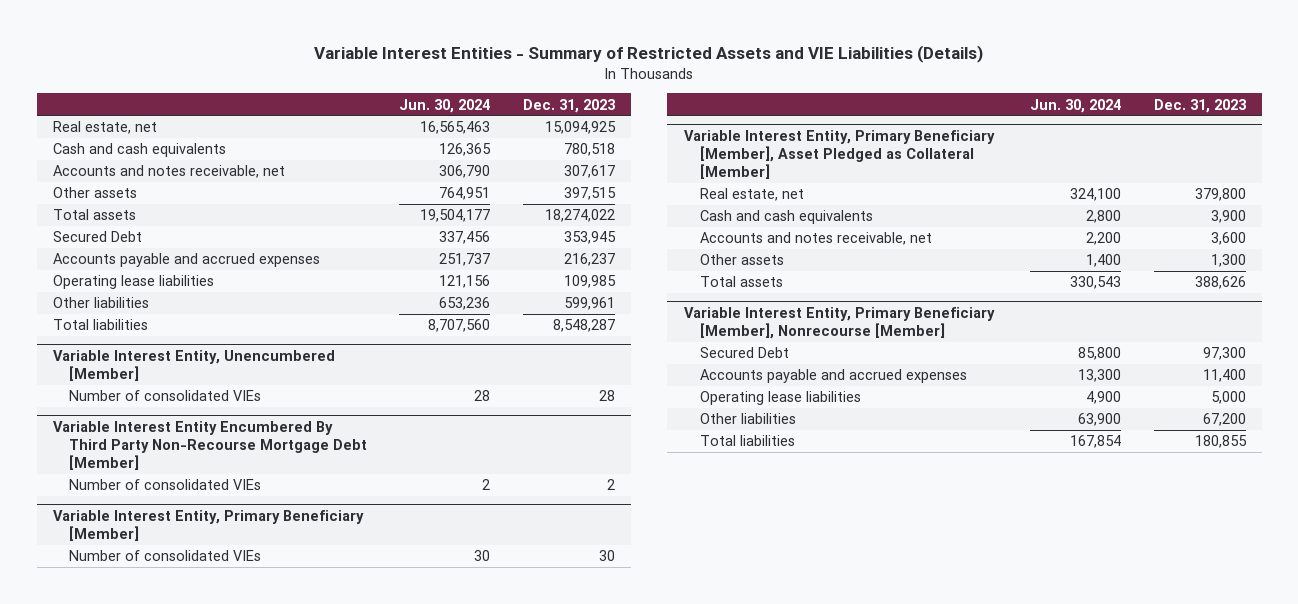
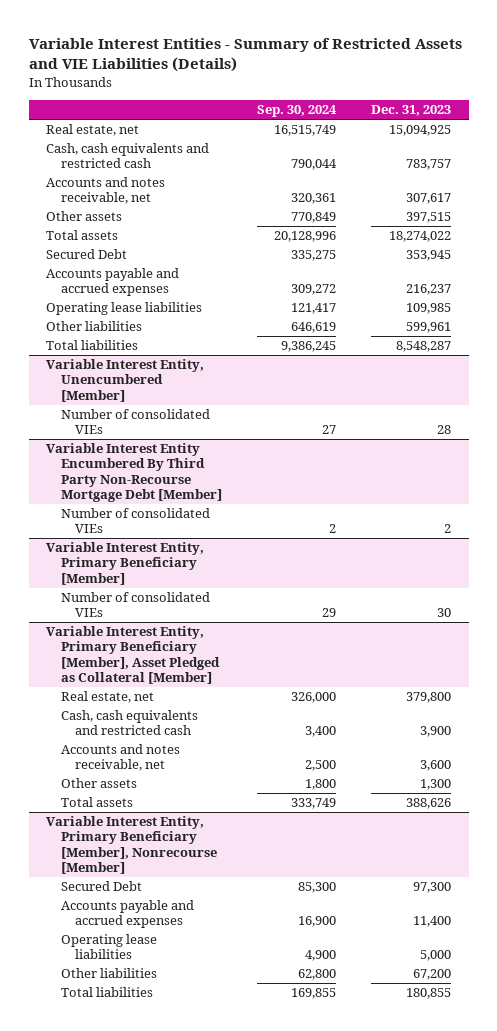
[399,98,491,113] Jun. 30, 2024 -> none
none -> [256,105,337,118] Sep. 30, 2024
[52,143,226,158] Cash and cash equivalents -> [46,143,210,169] Cash, cash equivalents and restricted cash
[563,143,615,157] 780,518 -> [406,159,452,171] 783,757
[699,210,873,225] Cash and cash equivalents -> [60,710,198,736] Cash, cash equivalents and restricted cash

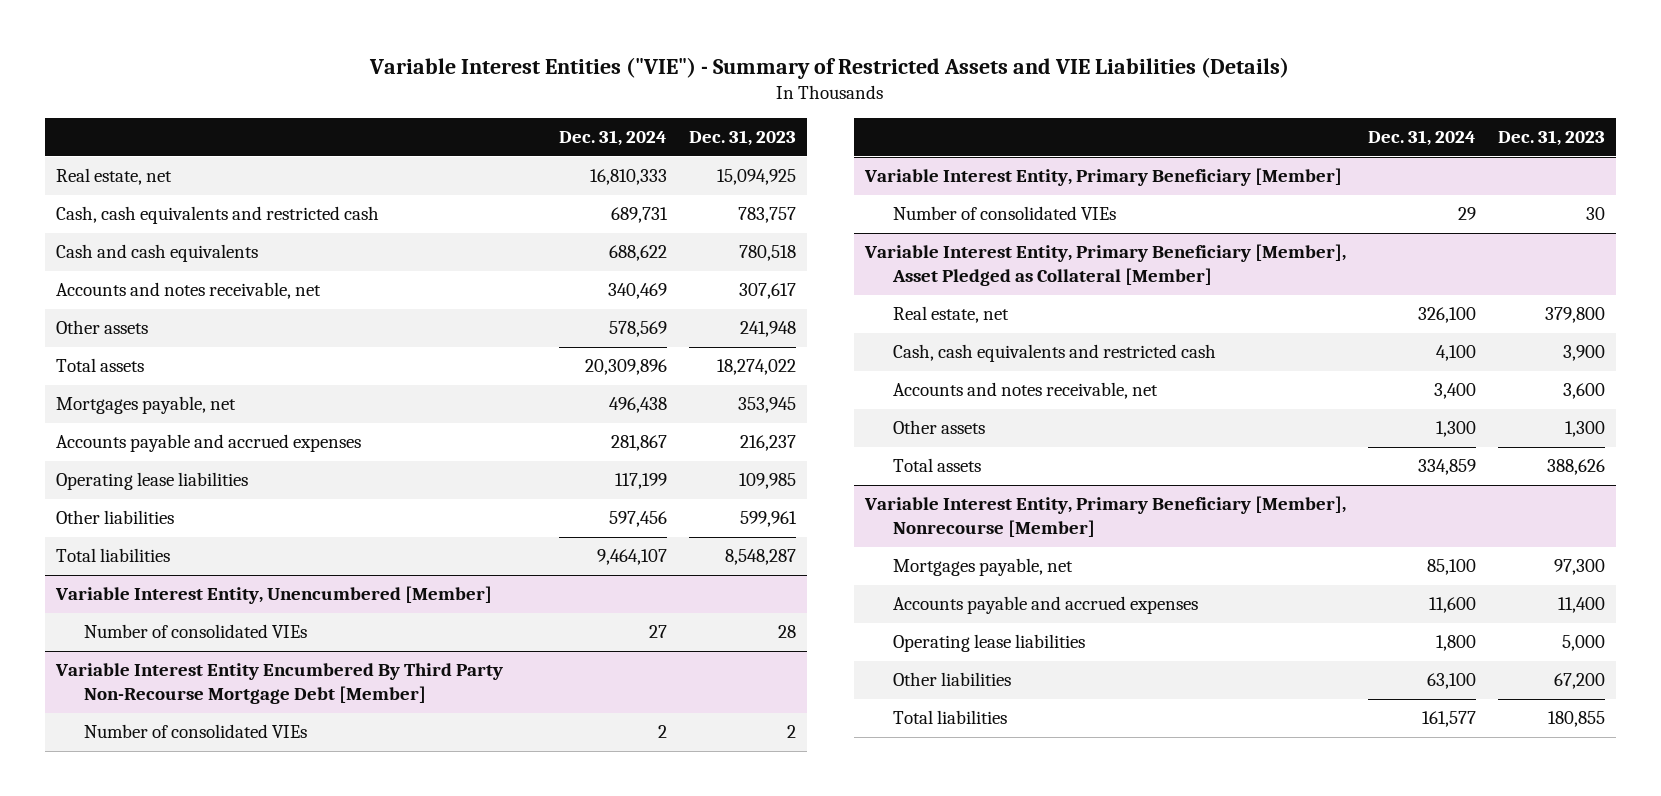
[28,37,462,73] Variable Interest Entities - Summary of Restricted Assets and VIE Liabilities (Details) -> [369,56,1290,79] Variable Interest Entities ("VIE") - Summary of Restricted Assets and VIE Liabilities (Details)
[256,105,337,118] Sep. 30, 2024 -> none
none -> [558,129,667,146] Dec. 31, 2024
none -> [55,244,258,263] Cash and cash equivalents
[406,212,452,224] 397,515 -> [739,321,796,338] 241,948
[46,249,128,260] Secured Debt -> [55,396,236,415] Mortgages payable, net
[60,881,142,892] Secured Debt -> [893,558,1074,577] Mortgages payable, net

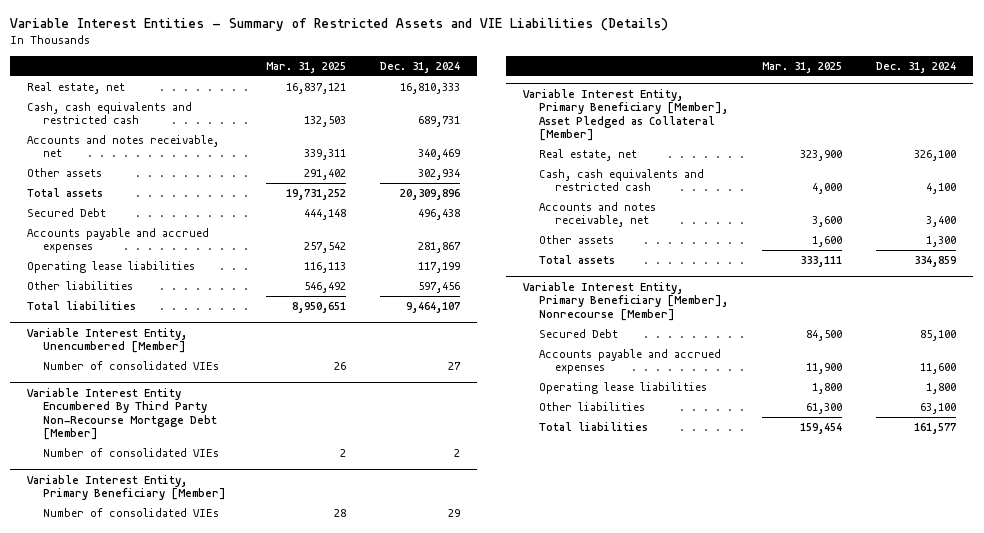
[369,56,1290,79] Variable Interest Entities ("VIE") - Summary of Restricted Assets and VIE Liabilities (Details) -> [10,18,669,32] Variable Interest Entities - Summary of Restricted Assets and VIE Liabilities (Details)
[688,129,796,146] Dec. 31, 2023 -> none
none -> [266,61,347,73] Mar. 31, 2025
[55,244,258,263] Cash and cash equivalents -> none
[608,321,667,338] 578,569 -> [418,168,461,180] 302,934
[55,396,236,415] Mortgages payable, net -> [27,207,107,217] Secured Debt
[893,558,1074,577] Mortgages payable, net -> [539,328,619,338] Secured Debt

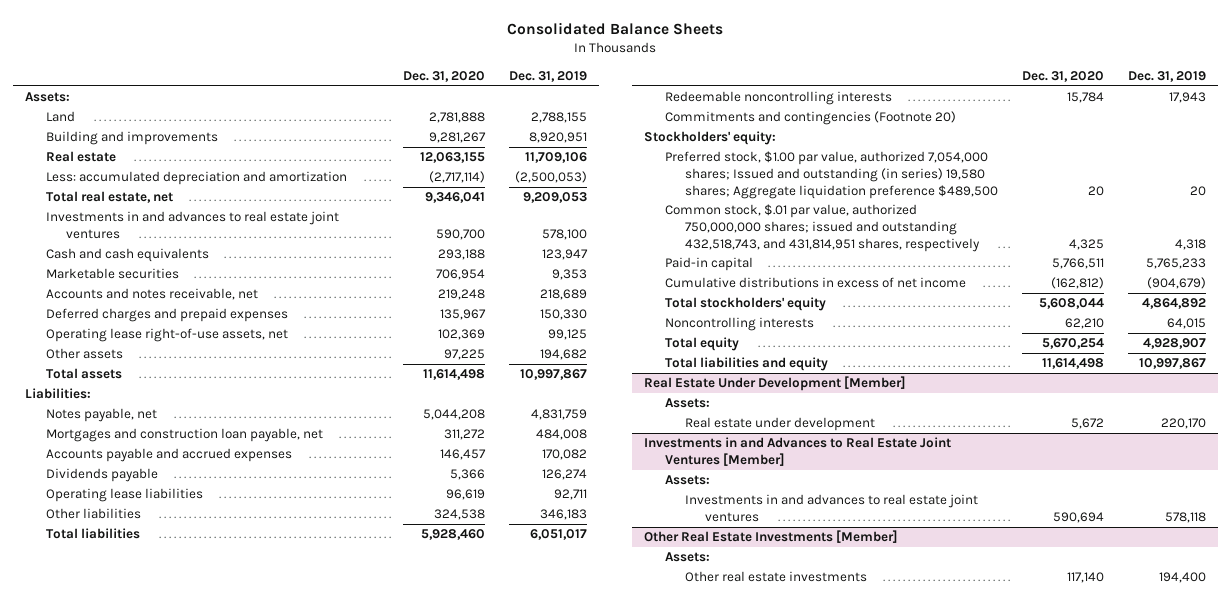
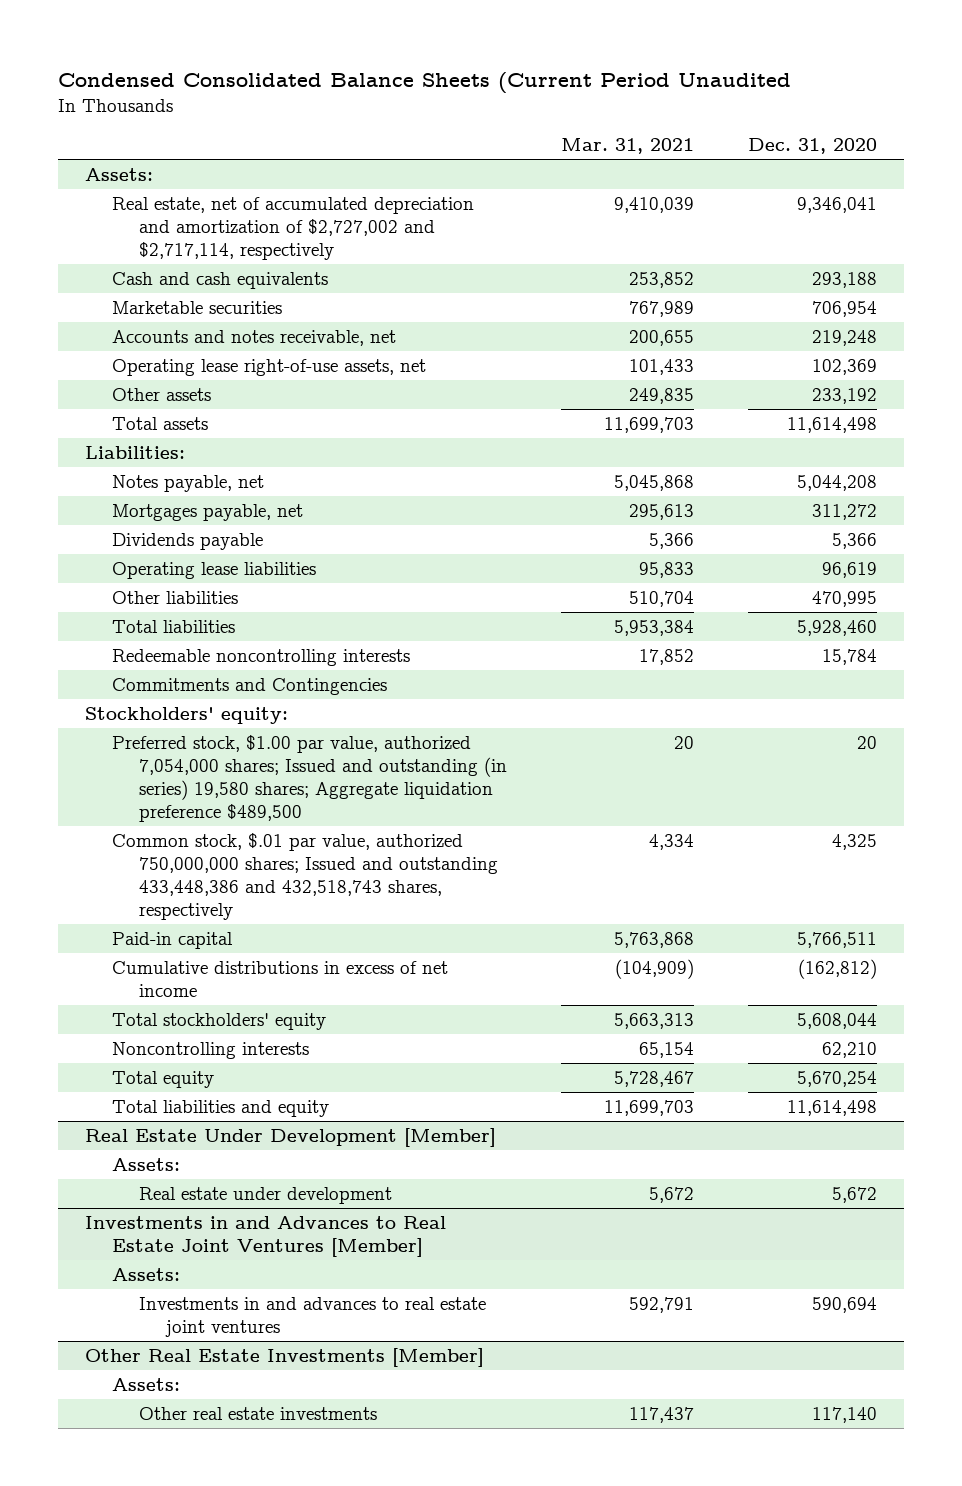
[507,22,724,36] Consolidated Balance Sheets -> [58,71,792,93] Condensed Consolidated Balance Sheets (Current Period Unaudited
[508,70,587,82] Dec. 31, 2019 -> none
none -> [560,137,694,154] Mar. 31, 2021
[45,111,75,123] Land -> none
[45,131,218,146] Building and improvements -> none
[45,151,116,163] Real estate -> none
[45,171,347,186] Less: accumulated depreciation and amortization -> none
[45,211,339,239] Investments in and advances to real estate joint ventures -> none
[45,191,173,204] Total real estate, net -> [112,196,475,260] Real estate, net of accumulated depreciation and amortization of $2,727,002 and $2,717,114, respectively
[45,308,288,323] Deferred charges and prepaid expenses -> none
[443,349,485,361] 97,225 -> [811,387,877,404] 233,192
[45,448,292,463] Accounts payable and accrued expenses -> none
[45,428,323,443] Mortgages and construction loan payable, net -> [112,503,304,521] Mortgages payable, net
[433,509,485,521] 324,538 -> [811,590,877,607] 470,995
[664,111,956,126] Commitments and contingencies (Footnote 20) -> [112,677,388,695] Commitments and Contingencies
[664,204,980,252] Common stock, $.01 par value, authorized 750,000,000 shares; issued and outstanding 432,518,743, and 431,814,951 shares, respectively -> [112,832,498,920] Common stock, $.01 par value, authorized 750,000,000 shares; Issued and outstanding 433,448,386 and 432,518,743 shares, respectively

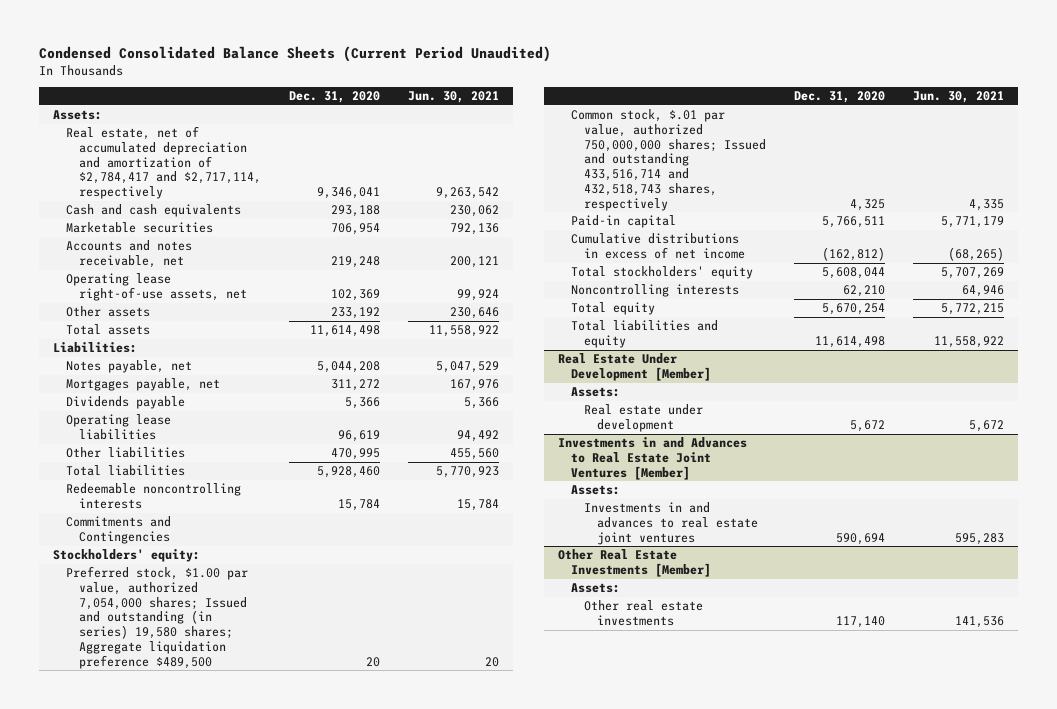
[58,71,792,93] Condensed Consolidated Balance Sheets (Current Period Unaudited -> [38,45,551,62] Condensed Consolidated Balance Sheets (Current Period Unaudited)
[560,137,694,154] Mar. 31, 2021 -> none
none -> [407,91,499,104] Jun. 30, 2021
[112,196,475,260] Real estate, net of accumulated depreciation and amortization of $2,727,002 and $2,717,114, respectively -> [65,126,261,200] Real estate, net of accumulated depreciation and amortization of $2,784,417 and $2,717,114, respectively
[112,832,498,920] Common stock, $.01 par value, authorized 750,000,000 shares; Issued and outstanding 433,448,386 and 432,518,743 shares, respectively -> [571,109,767,211] Common stock, $.01 par value, authorized 750,000,000 shares; Issued and outstanding 433,516,714 and 432,518,743 shares, respectively

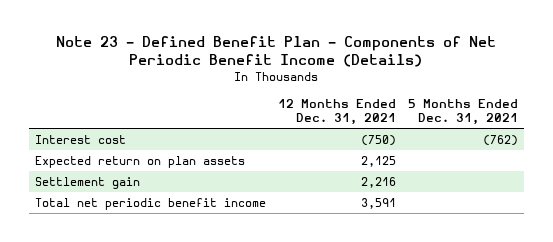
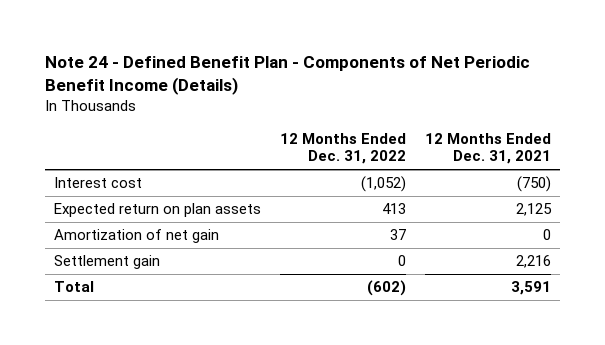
[56,35,497,68] Note 23 - Defined Benefit Plan - Components of Net Periodic Benefit Income (Details) -> [44,55,530,95] Note 24 - Defined Benefit Plan - Components of Net Periodic Benefit Income (Details)
[407,98,518,126] 5 Months Ended Dec. 31, 2021 -> none
none -> [280,132,407,165] 12 Months Ended Dec. 31, 2022
none -> [54,229,220,244] Amortization of net gain
[34,197,266,210] Total net periodic benefit income -> [54,281,95,293] Total

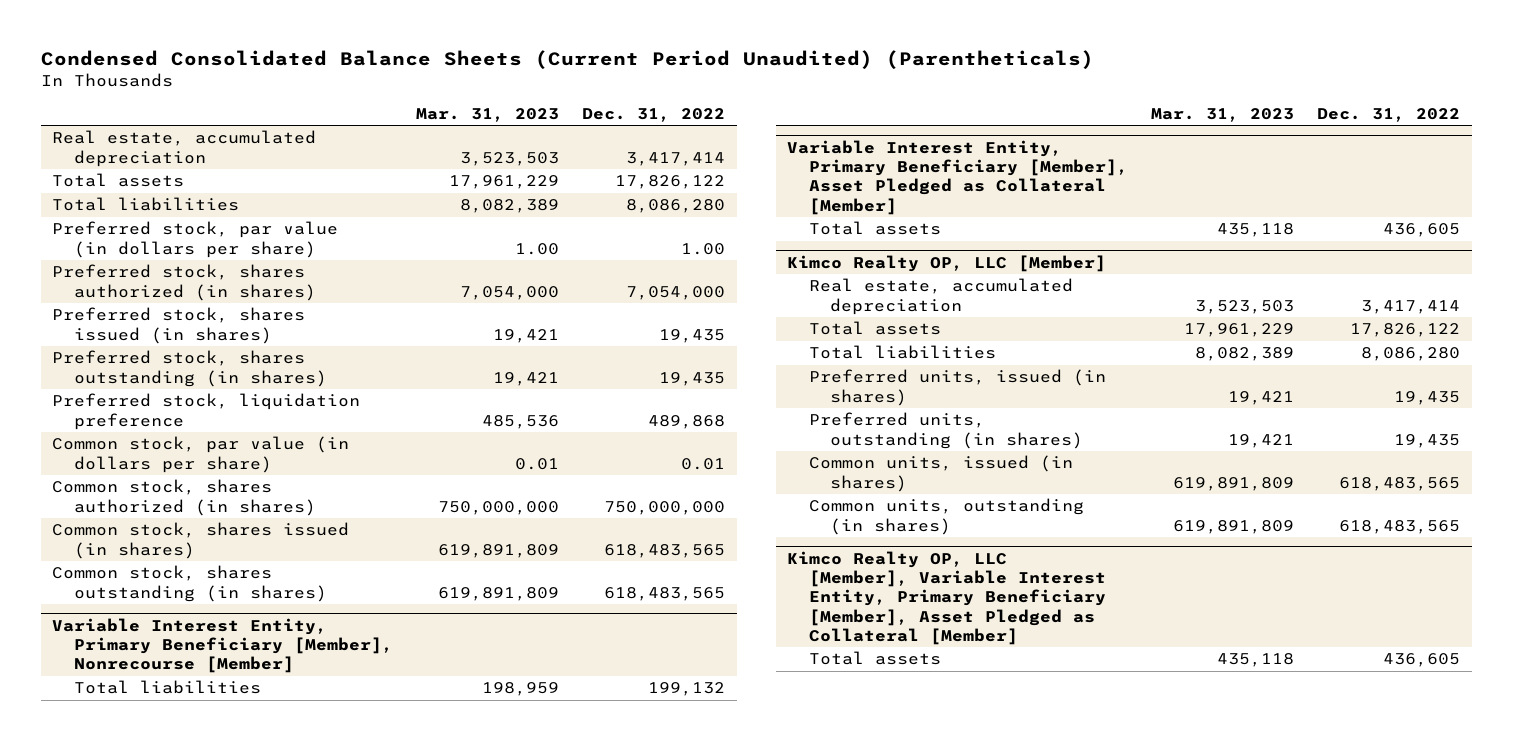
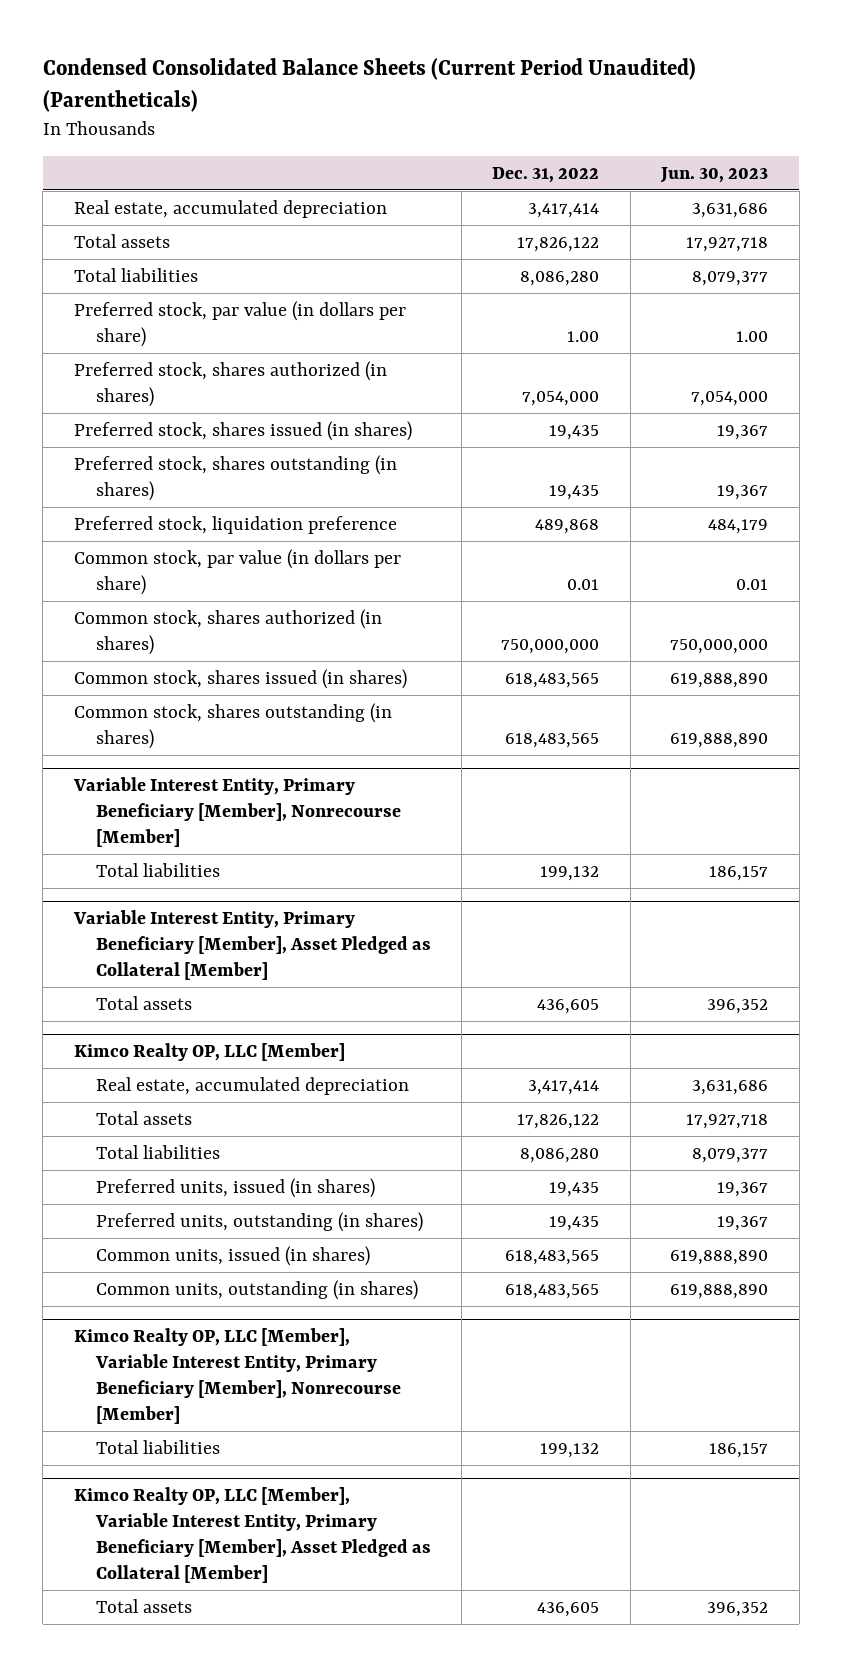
[415,107,559,122] Mar. 31, 2023 -> none
none -> [660,166,769,183] Jun. 30, 2023
none -> [73,1327,401,1425] Kimco Realty OP, LLC [Member], Variable Interest Entity, Primary Beneficiary [Member], Nonrecourse [Member]
none -> [95,1439,220,1454] Total liabilities

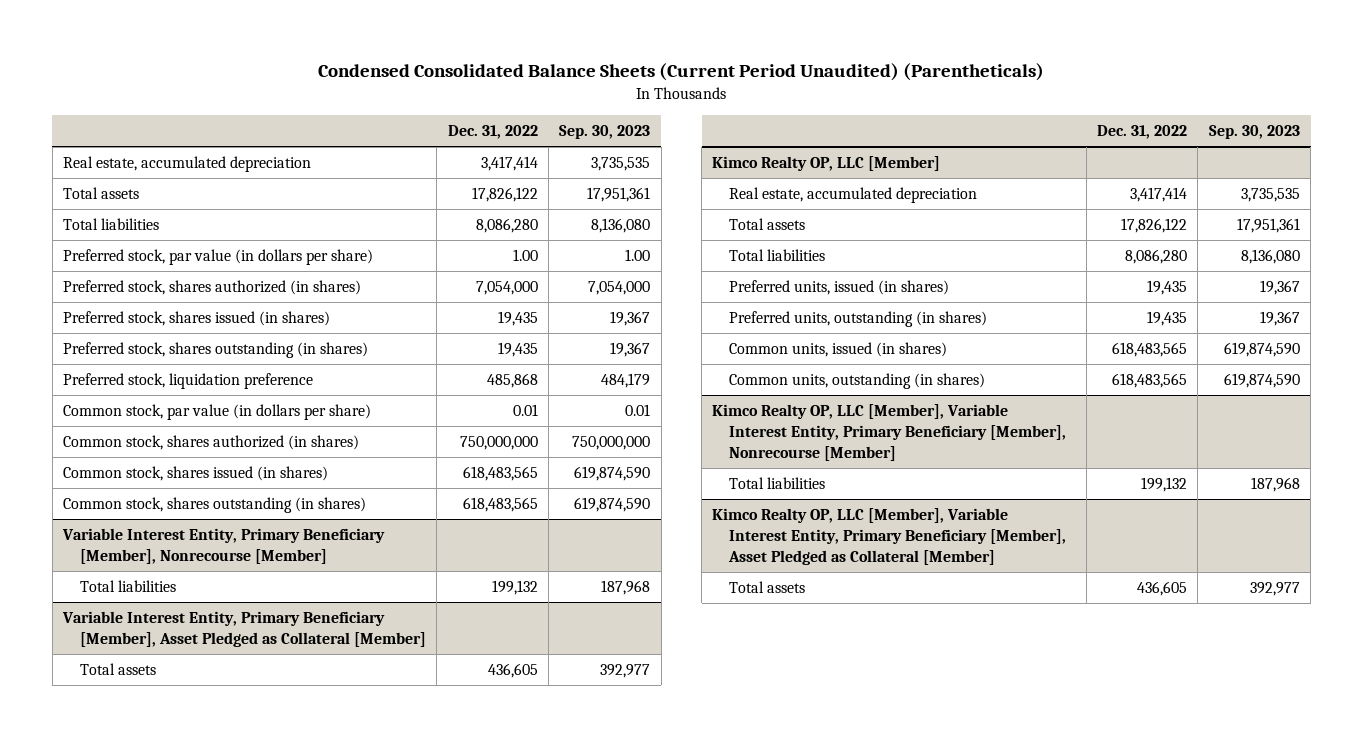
[660,166,769,183] Jun. 30, 2023 -> none
none -> [559,125,651,140] Sep. 30, 2023
[535,518,600,534] 489,868 -> [486,373,538,389] 485,868

